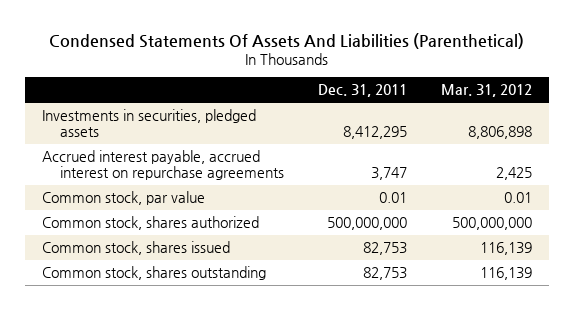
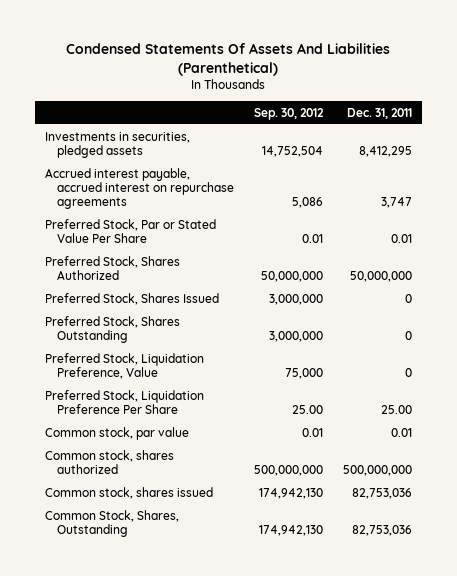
[440,84,532,98] Mar. 31, 2012 -> none
none -> [253,108,324,121] Sep. 30, 2012
none -> [45,218,217,243] Preferred Stock, Par or Stated Value Per Share
none -> [45,255,181,280] Preferred Stock, Shares Authorized
none -> [45,292,220,305] Preferred Stock, Shares Issued
none -> [45,315,181,343] Preferred Stock, Shares Outstanding
none -> [45,352,205,379] Preferred Stock, Liquidation Preference, Value
none -> [45,389,205,414] Preferred Stock, Liquidation Preference Per Share
[362,242,407,256] 82,753 -> [351,487,412,499] 82,753,036
[42,266,267,281] Common stock, shares outstanding -> [45,509,180,537] Common Stock, Shares, Outstanding
[362,267,407,281] 82,753 -> [351,524,412,536] 82,753,036

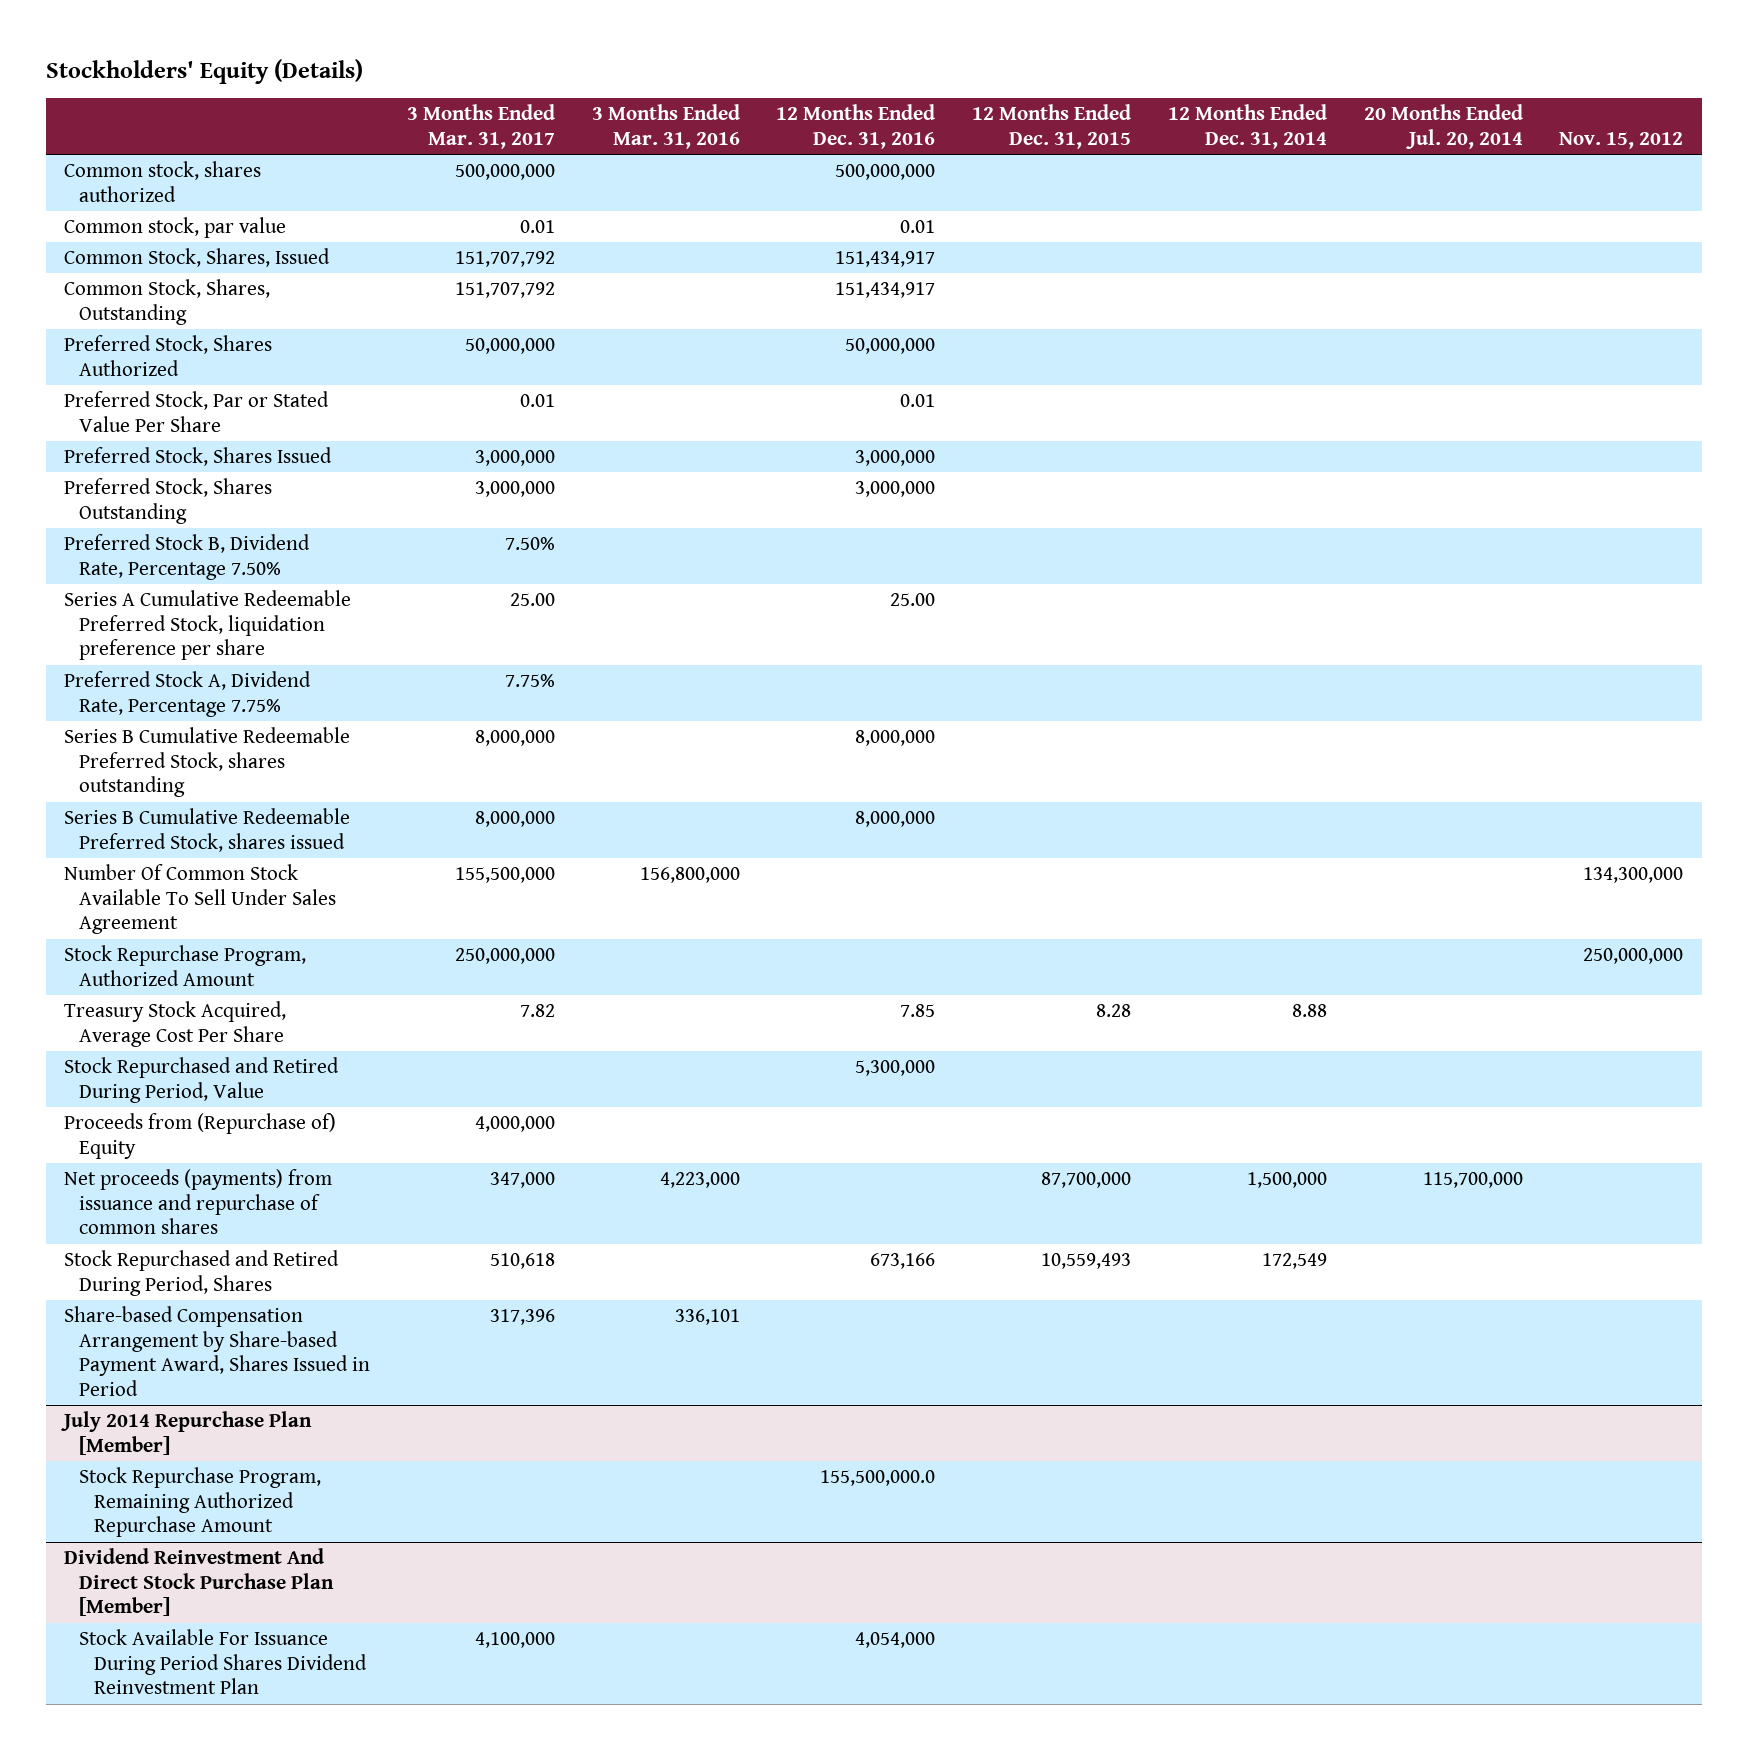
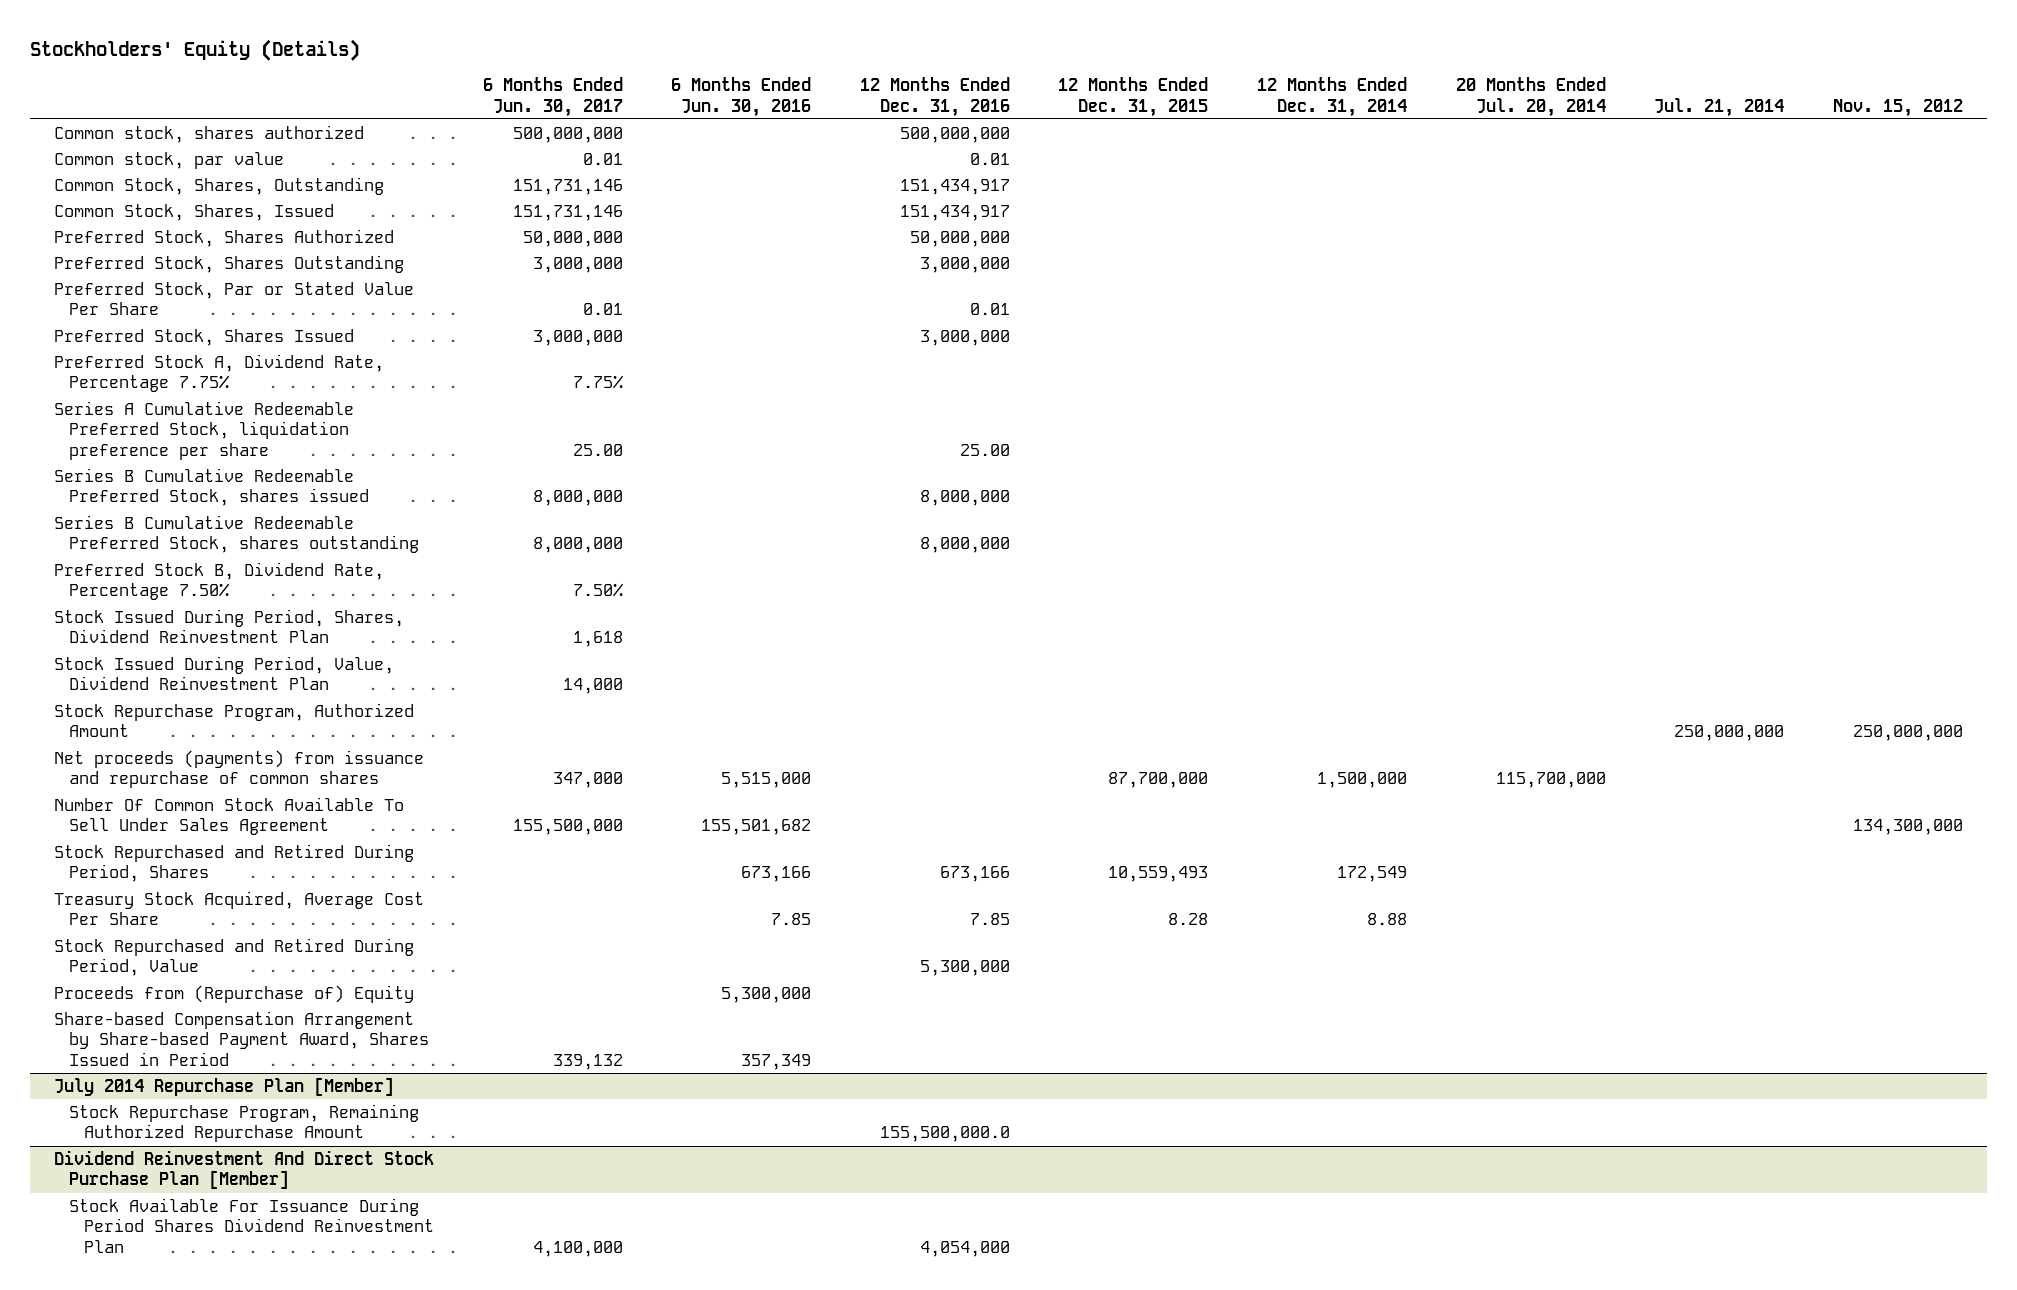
[406,104,555,149] 3 Months Ended Mar. 31, 2017 -> none
[591,104,740,149] 3 Months Ended Mar. 31, 2016 -> none
none -> [482,77,623,117] 6 Months Ended Jun. 30, 2017
none -> [671,77,812,117] 6 Months Ended Jun. 30, 2016
none -> [1654,97,1785,117] Jul. 21, 2014
[64,248,331,268] Common Stock, Shares, Issued -> [53,203,334,221] Common Stock, Shares, Issued
[64,478,273,524] Preferred Stock, Shares Outstanding -> [53,254,404,273] Preferred Stock, Shares Outstanding
[64,590,352,661] Series A Cumulative Redeemable Preferred Stock, liquidation preference per share -> [53,400,354,460] Series A Cumulative Redeemable Preferred Stock, liquidation preference per share
[64,727,351,798] Series B Cumulative Redeemable Preferred Stock, shares outstanding -> [53,514,419,554] Series B Cumulative Redeemable Preferred Stock, shares outstanding
[64,534,311,580] Preferred Stock B, Dividend Rate, Percentage 7.50% -> [53,561,384,601] Preferred Stock B, Dividend Rate, Percentage 7.50%
none -> [53,608,404,644] Stock Issued During Period, Shares, Dividend Reinvestment Plan
none -> [53,655,394,691] Stock Issued During Period, Value, Dividend Reinvestment Plan
[64,1169,333,1235] Net proceeds (payments) from issuance and repurchase of common shares -> [53,749,424,789] Net proceeds (payments) from issuance and repurchase of common shares
[64,864,337,935] Number Of Common Stock Available To Sell Under Sales Agreement -> [53,796,404,836] Number Of Common Stock Available To Sell Under Sales Agreement
[64,1250,340,1296] Stock Repurchased and Retired During Period, Shares -> [53,843,414,883] Stock Repurchased and Retired During Period, Shares

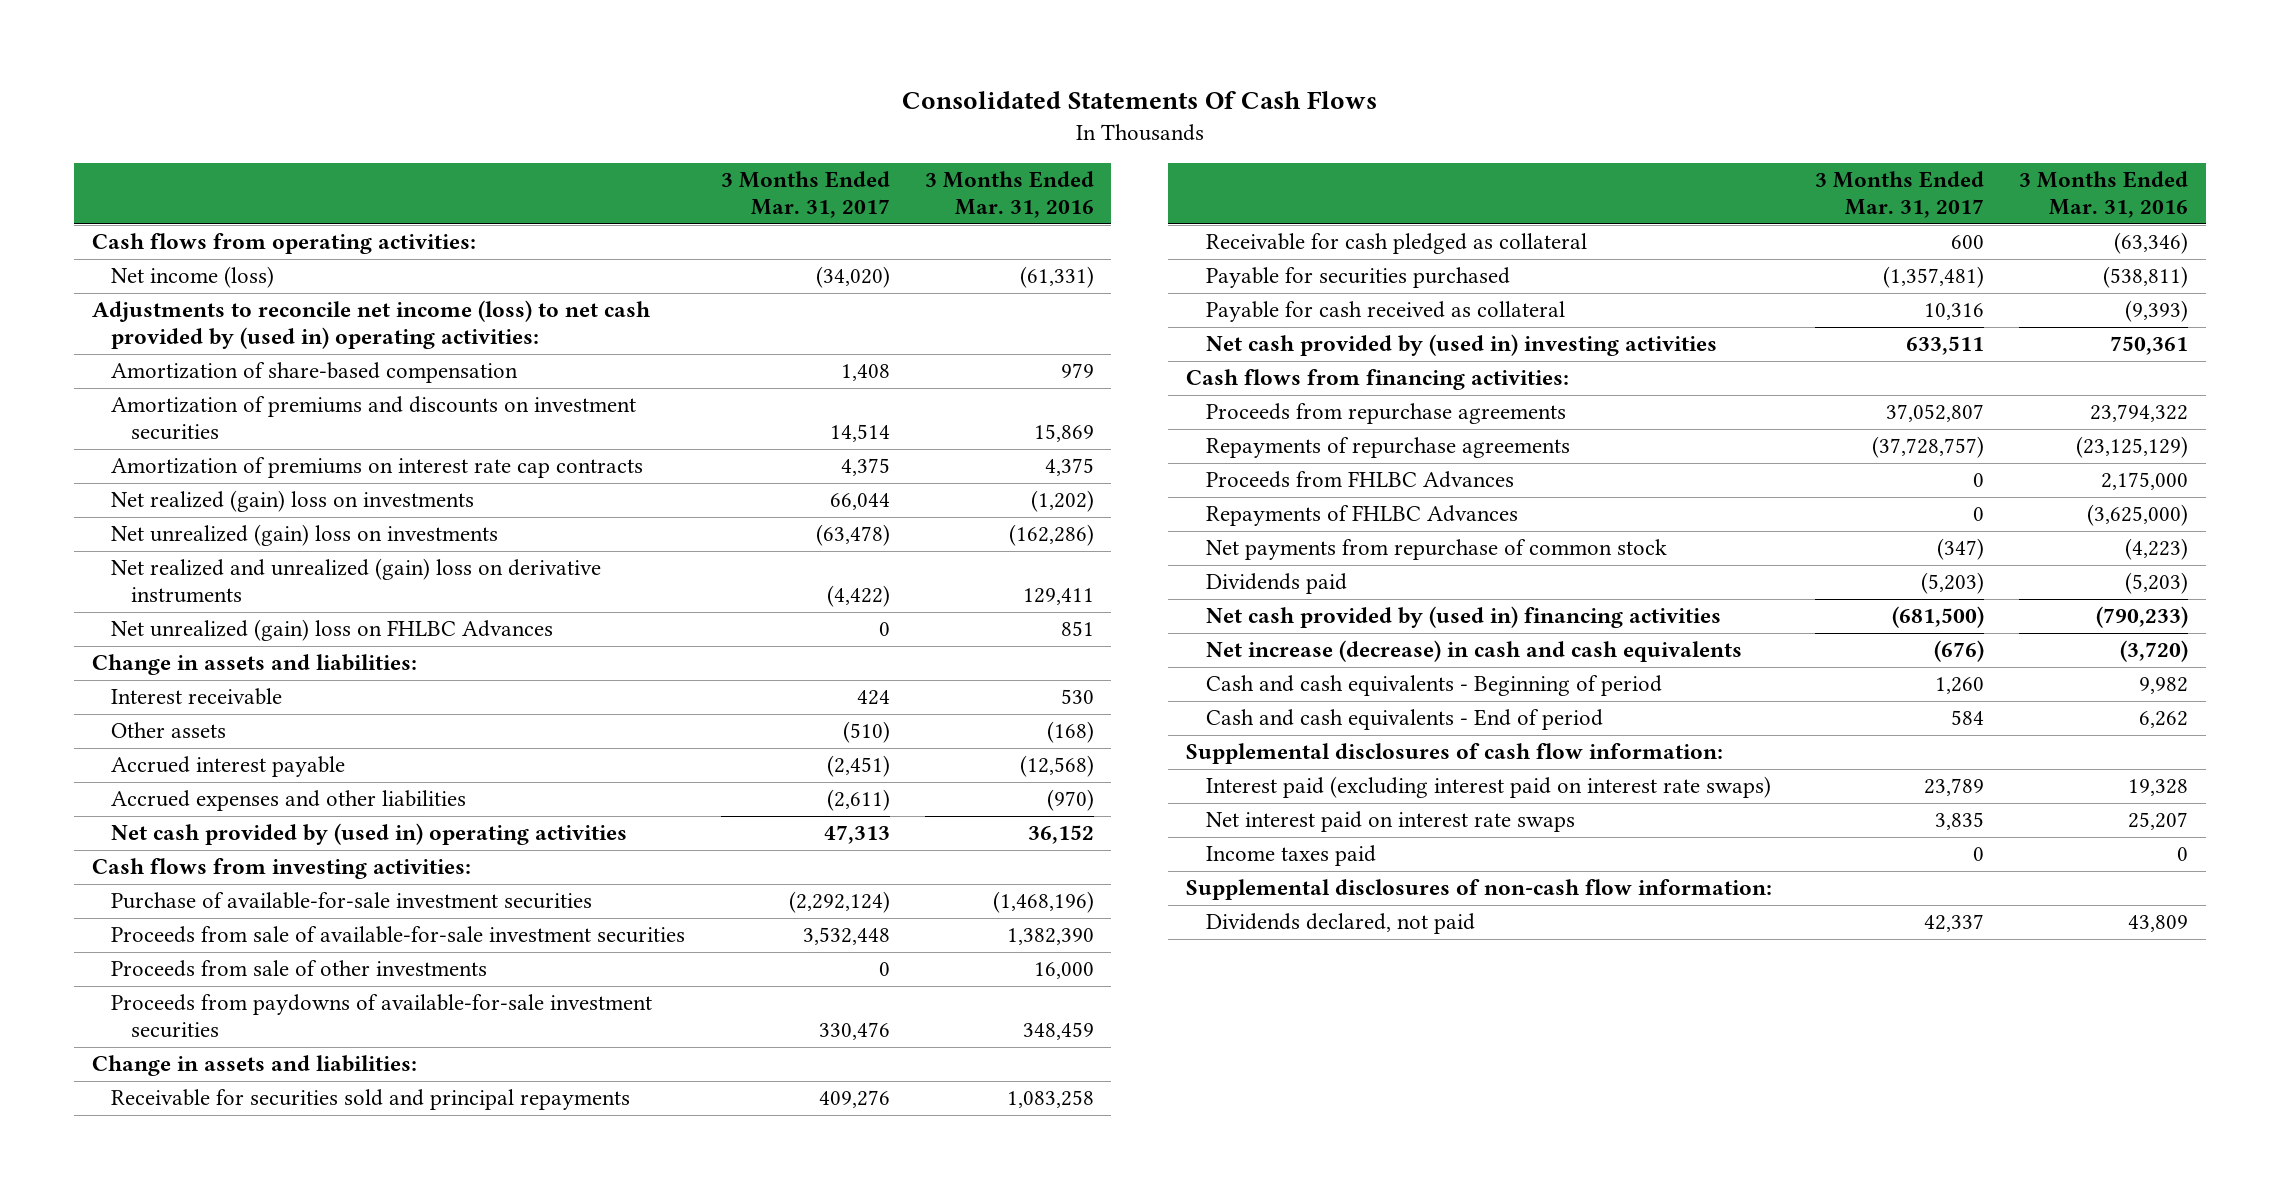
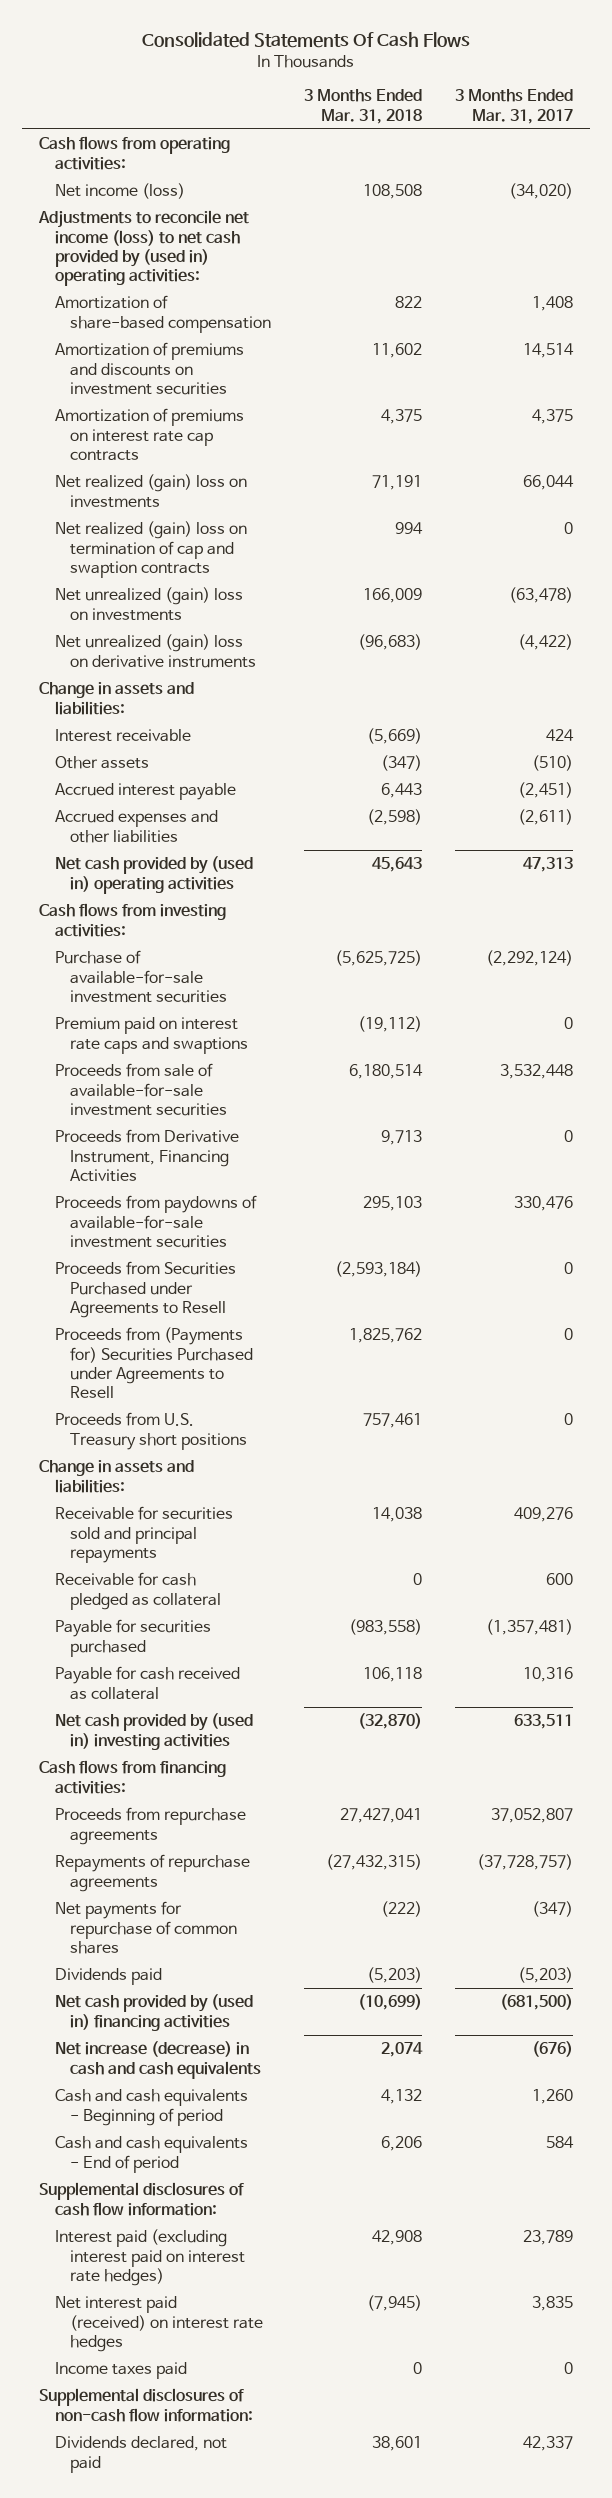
[924,171,1094,219] 3 Months Ended Mar. 31, 2016 -> none
none -> [304,89,423,124] 3 Months Ended Mar. 31, 2018
none -> [54,521,247,578] Net realized (gain) loss on termination of cap and swaption contracts
[111,619,554,642] Net unrealized (gain) loss on FHLBC Advances -> none
[111,558,602,604] Net realized and unrealized (gain) loss on derivative instruments -> [54,634,257,668] Net unrealized (gain) loss on derivative instruments
none -> [54,1017,249,1054] Premium paid on interest rate caps and swaptions
[111,960,488,978] Proceeds from sale of other investments -> none
none -> [54,1129,239,1182] Proceeds from Derivative Instrument, Financing Activities
none -> [54,1261,236,1318] Proceeds from Securities Purchased under Agreements to Resell
none -> [54,1327,254,1399] Proceeds from (Payments for) Securities Purchased under Agreements to Resell
none -> [54,1412,248,1450] Proceeds from U.S. Treasury short positions
[1205,471,1514,489] Proceeds from FHLBC Advances -> none
[1205,505,1518,527] Repayments of FHLBC Advances -> none
[1205,539,1667,561] Net payments from repurchase of common stock -> [54,1901,238,1954] Net payments for repurchase of common shares
[1205,776,1771,799] Interest paid (excluding interest paid on interest rate swaps) -> [54,2229,246,2286] Interest paid (excluding interest paid on interest rate hedges)
[1205,811,1575,833] Net interest paid on interest rate swaps -> [54,2296,264,2352] Net interest paid (received) on interest rate hedges

